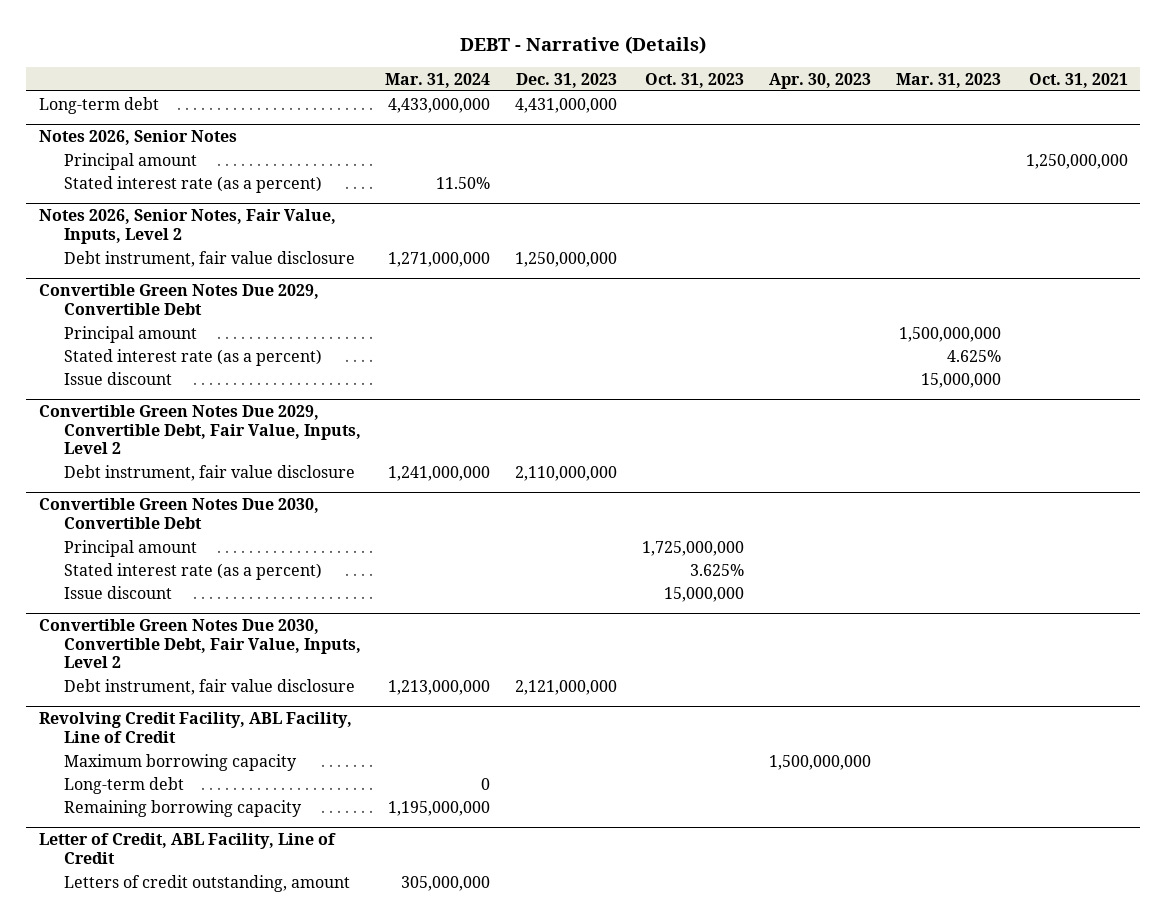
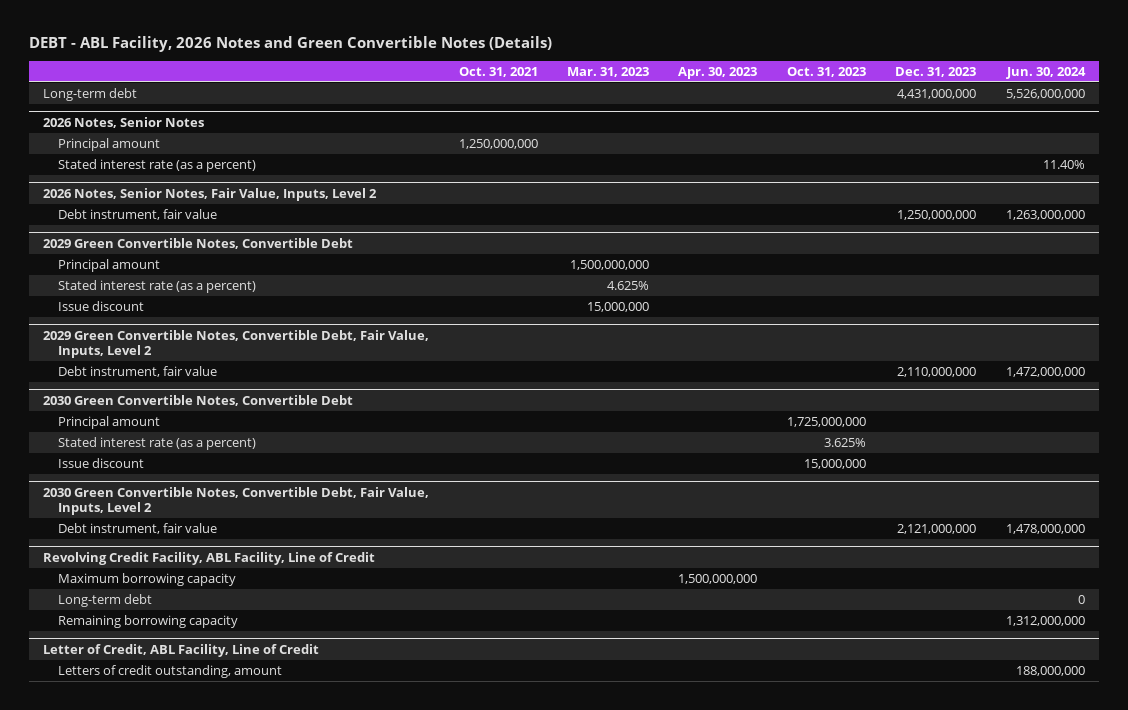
[460,36,707,55] DEBT - Narrative (Details) -> [28,36,552,53] DEBT - ABL Facility, 2026 Notes and Green Convertible Notes (Details)
[385,72,491,88] Mar. 31, 2024 -> none
none -> [1005,67,1086,80] Jun. 30, 2024
[38,129,237,145] Notes 2026, Senior Notes -> [43,116,205,128] 2026 Notes, Senior Notes
[38,208,336,244] Notes 2026, Senior Notes, Fair Value, Inputs, Level 2 -> [43,187,378,201] 2026 Notes, Senior Notes, Fair Value, Inputs, Level 2
[63,250,355,267] Debt instrument, fair value disclosure -> [58,208,218,220] Debt instrument, fair value
[38,283,319,315] Convertible Green Notes Due 2029, Convertible Debt -> [43,237,354,249] 2029 Green Convertible Notes, Convertible Debt
[38,404,361,455] Convertible Green Notes Due 2029, Convertible Debt, Fair Value, Inputs, Level 2 -> [43,329,430,359] 2029 Green Convertible Notes, Convertible Debt, Fair Value, Inputs, Level 2
[63,464,355,481] Debt instrument, fair value disclosure -> [58,365,218,377] Debt instrument, fair value
[38,497,319,529] Convertible Green Notes Due 2030, Convertible Debt -> [43,394,354,406] 2030 Green Convertible Notes, Convertible Debt
[38,618,361,669] Convertible Green Notes Due 2030, Convertible Debt, Fair Value, Inputs, Level 2 -> [43,486,430,516] 2030 Green Convertible Notes, Convertible Debt, Fair Value, Inputs, Level 2
[63,678,355,695] Debt instrument, fair value disclosure -> [58,522,218,534] Debt instrument, fair value

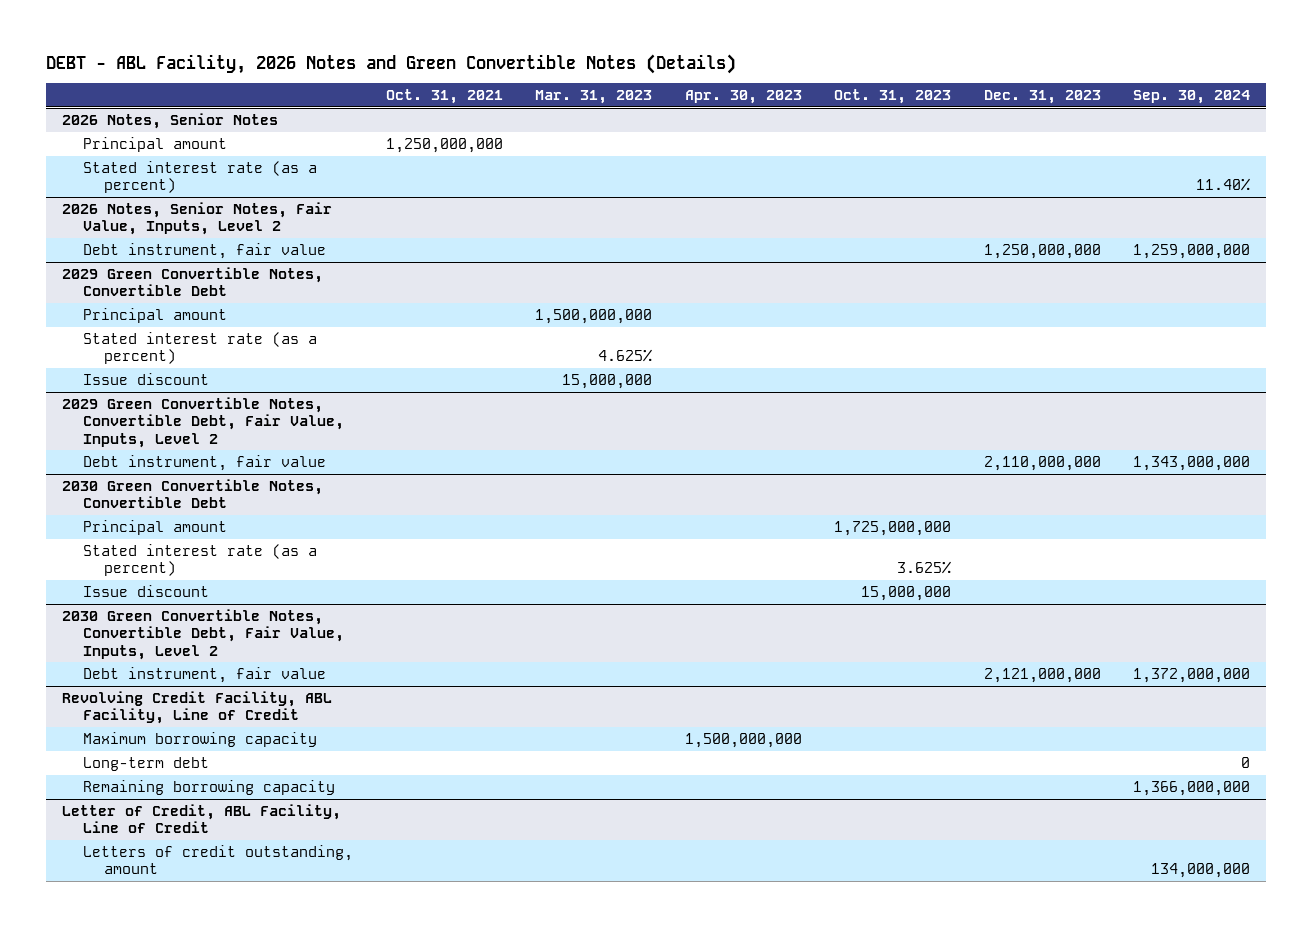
[1005,67,1086,80] Jun. 30, 2024 -> none
none -> [1133,90,1251,105] Sep. 30, 2024
[43,87,138,101] Long-term debt -> none

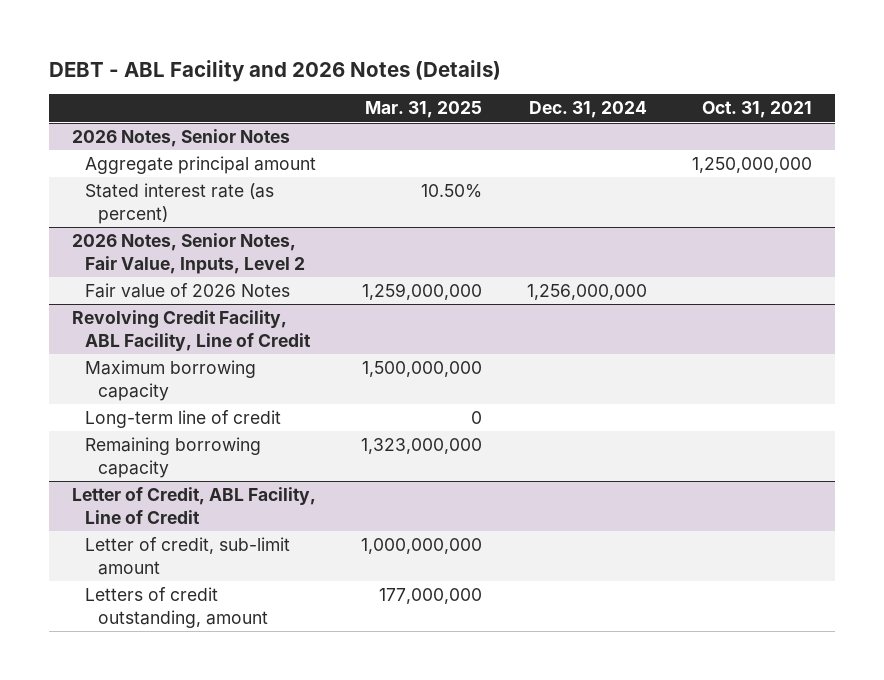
[45,53,736,74] DEBT - ABL Facility, 2026 Notes and Green Convertible Notes (Details) -> [49,59,502,82] DEBT - ABL Facility and 2026 Notes (Details)
[535,90,653,105] Mar. 31, 2023 -> none
[684,90,802,105] Apr. 30, 2023 -> none
[834,89,952,105] Oct. 31, 2023 -> none
[983,90,1101,105] Dec. 31, 2023 -> none
[1133,90,1251,105] Sep. 30, 2024 -> none
none -> [365,101,483,119] Mar. 31, 2025
none -> [529,101,648,119] Dec. 31, 2024
[83,136,228,152] Principal amount -> [85,156,317,175] Aggregate principal amount
[83,160,318,194] Stated interest rate (as a percent) -> [85,183,275,224] Stated interest rate (as percent)
[62,266,324,297] 2029 Green Convertible Notes, Convertible Debt -> none
[83,307,228,323] Principal amount -> none
[83,331,318,365] Stated interest rate (as a percent) -> none
[83,372,210,385] Issue discount -> none
[62,396,345,448] 2029 Green Convertible Notes, Convertible Debt, Fair Value, Inputs, Level 2 -> none
[83,454,327,471] Debt instrument, fair value -> none
[62,478,324,509] 2030 Green Convertible Notes, Convertible Debt -> none
[83,519,228,535] Principal amount -> none
[83,543,318,577] Stated interest rate (as a percent) -> none
[83,584,210,597] Issue discount -> none
[62,608,345,660] 2030 Green Convertible Notes, Convertible Debt, Fair Value, Inputs, Level 2 -> none
[83,666,327,683] Debt instrument, fair value -> none
[83,242,327,259] Debt instrument, fair value -> [85,283,291,299] Fair value of 2026 Notes
[83,756,210,771] Long-term debt -> none
none -> [85,410,282,429] Long-term line of credit
none -> [85,537,291,575] Letter of credit, sub-limit amount

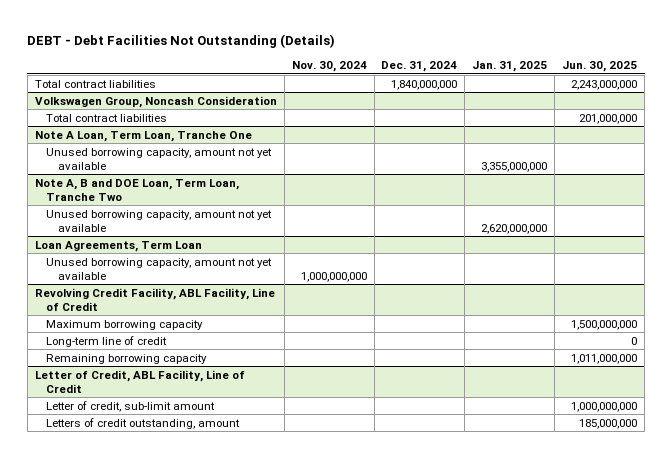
[49,59,502,82] DEBT - ABL Facility and 2026 Notes (Details) -> [27,34,336,49] DEBT - Debt Facilities Not Outstanding (Details)
[365,101,483,119] Mar. 31, 2025 -> none
[702,101,813,119] Oct. 31, 2021 -> none
none -> [291,61,367,73] Nov. 30, 2024
none -> [472,61,548,73] Jan. 31, 2025
none -> [562,61,638,73] Jun. 30, 2025
[71,129,290,148] 2026 Notes, Senior Notes -> none
[85,156,317,175] Aggregate principal amount -> none
[85,183,275,224] Stated interest rate (as percent) -> none
[71,233,306,274] 2026 Notes, Senior Notes, Fair Value, Inputs, Level 2 -> none
[85,283,291,299] Fair value of 2026 Notes -> none
none -> [34,79,156,88] Total contract liabilities
none -> [34,95,277,108] Volkswagen Group, Noncash Consideration
none -> [46,113,168,122] Total contract liabilities
none -> [34,130,252,142] Note A Loan, Term Loan, Tranche One
none -> [46,147,273,170] Unused borrowing capacity, amount not yet available
none -> [34,178,239,201] Note A, B and DOE Loan, Term Loan, Tranche Two
none -> [46,209,273,232] Unused borrowing capacity, amount not yet available
none -> [34,240,202,252] Loan Agreements, Term Loan
none -> [46,257,273,280] Unused borrowing capacity, amount not yet available

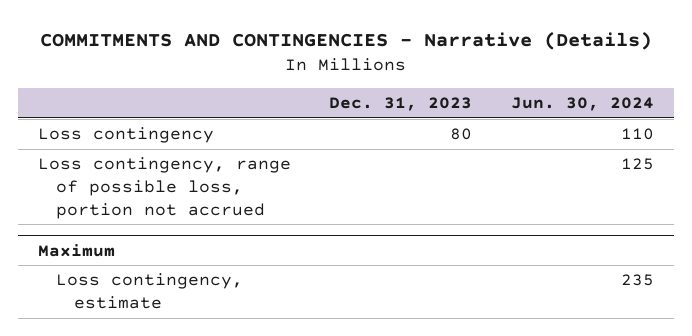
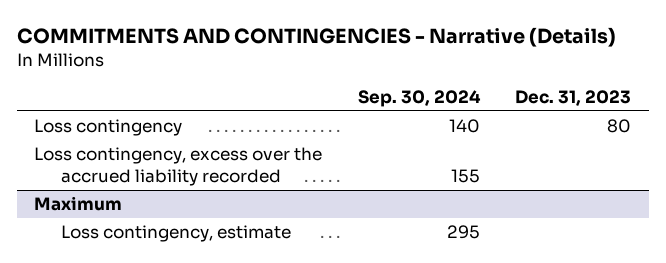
[511,97,655,112] Jun. 30, 2024 -> none
none -> [357,89,481,107] Sep. 30, 2024
[37,157,291,219] Loss contingency, range of possible loss, portion not accrued -> [34,147,323,186] Loss contingency, excess over the accrued liability recorded

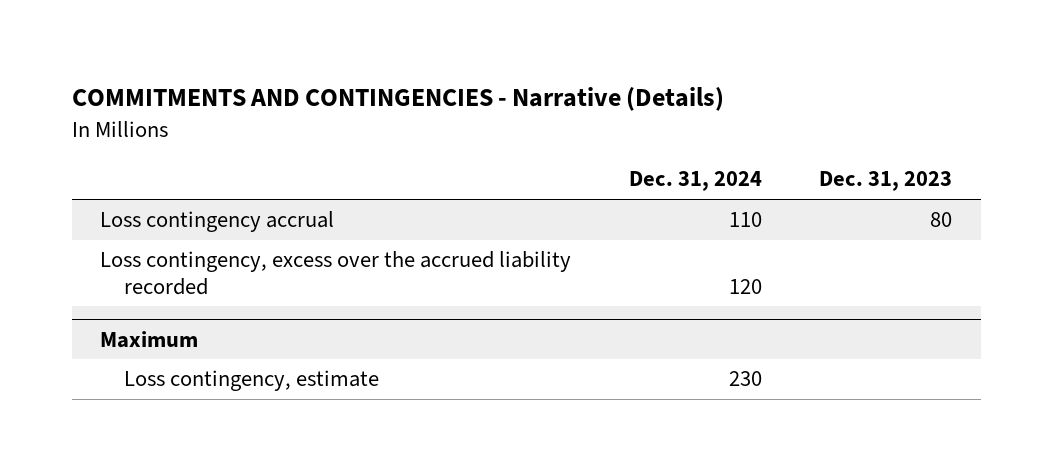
[357,89,481,107] Sep. 30, 2024 -> none
none -> [628,171,762,192] Dec. 31, 2024
[34,119,183,137] Loss contingency -> [100,211,335,233] Loss contingency accrual

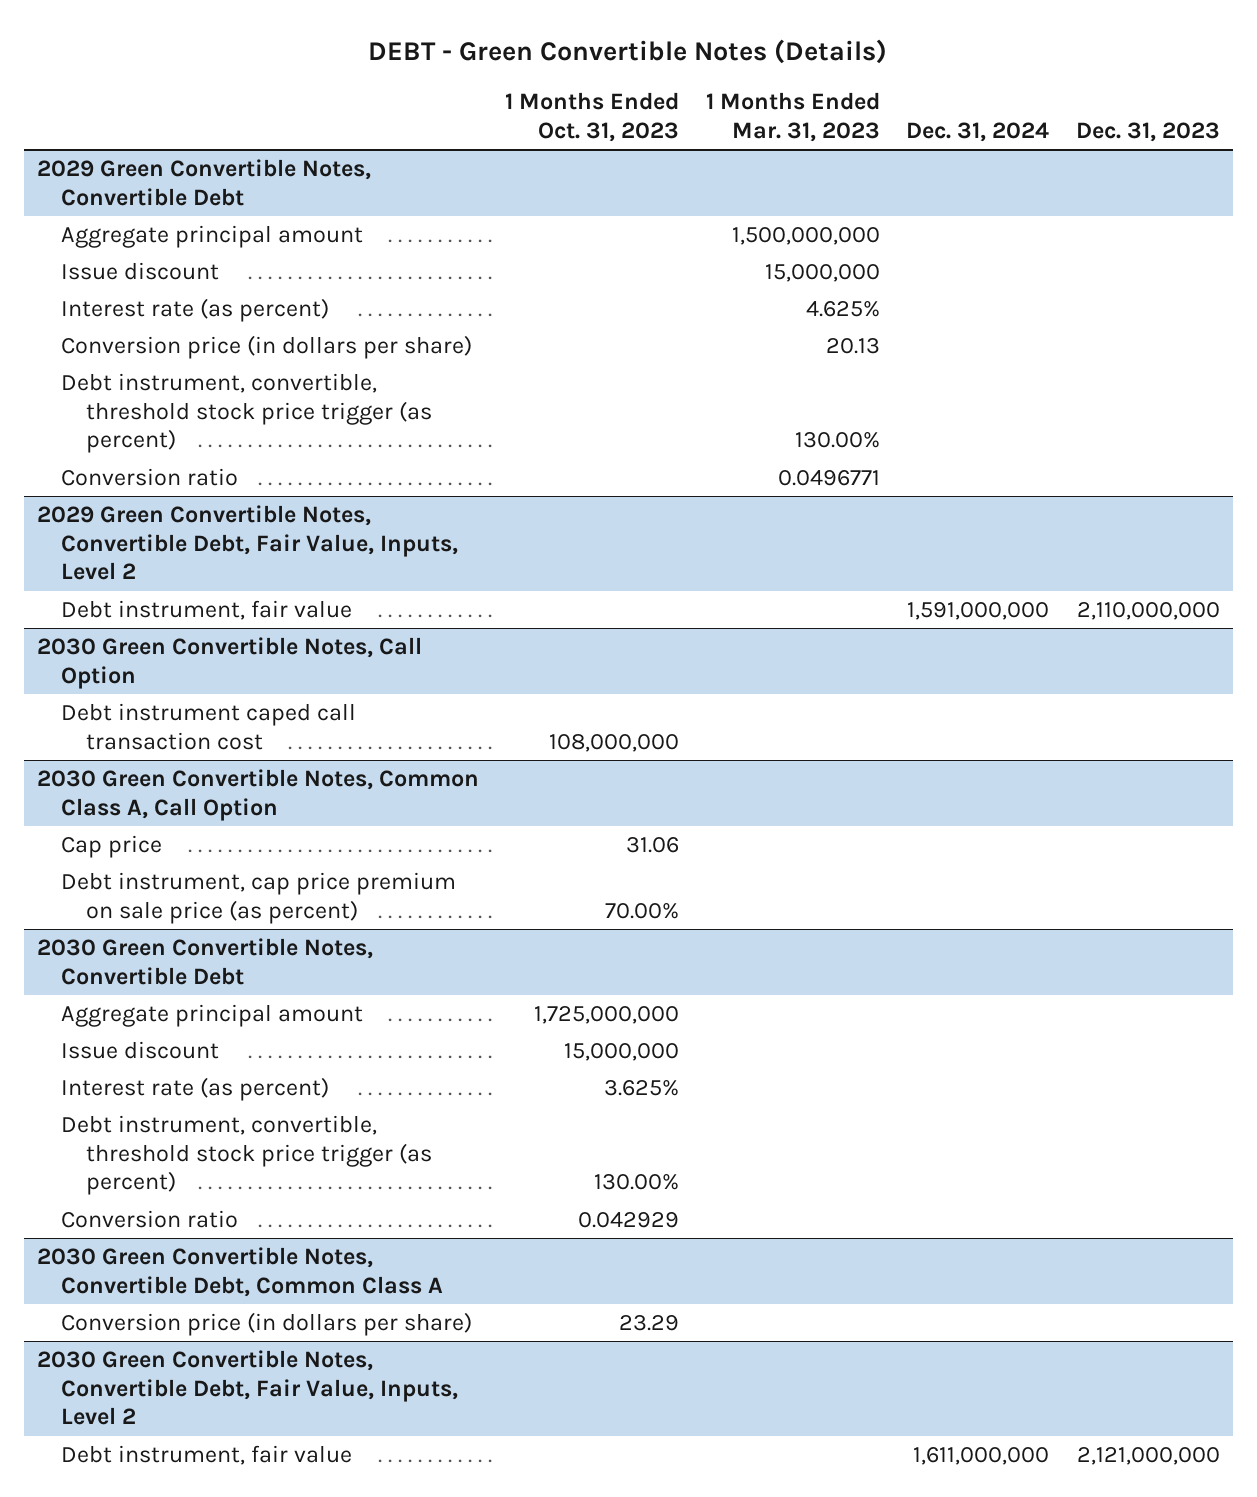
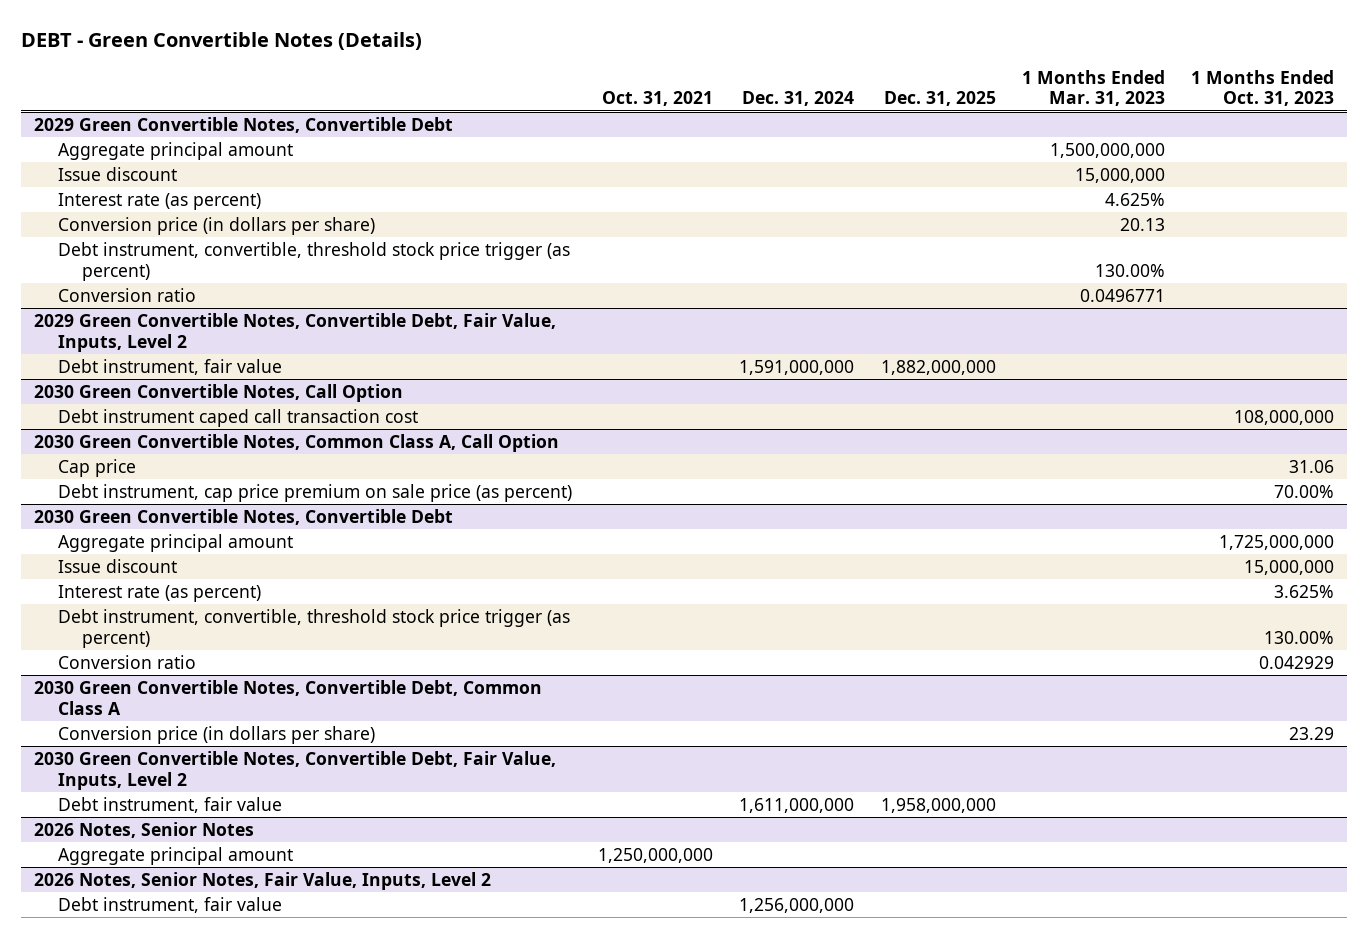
[1075,121,1220,142] Dec. 31, 2023 -> none
none -> [602,91,714,107] Oct. 31, 2021
none -> [883,91,996,107] Dec. 31, 2025
none -> [33,821,254,838] 2026 Notes, Senior Notes
none -> [57,846,293,865] Aggregate principal amount
none -> [33,871,491,890] 2026 Notes, Senior Notes, Fair Value, Inputs, Level 2
none -> [57,896,282,913] Debt instrument, fair value

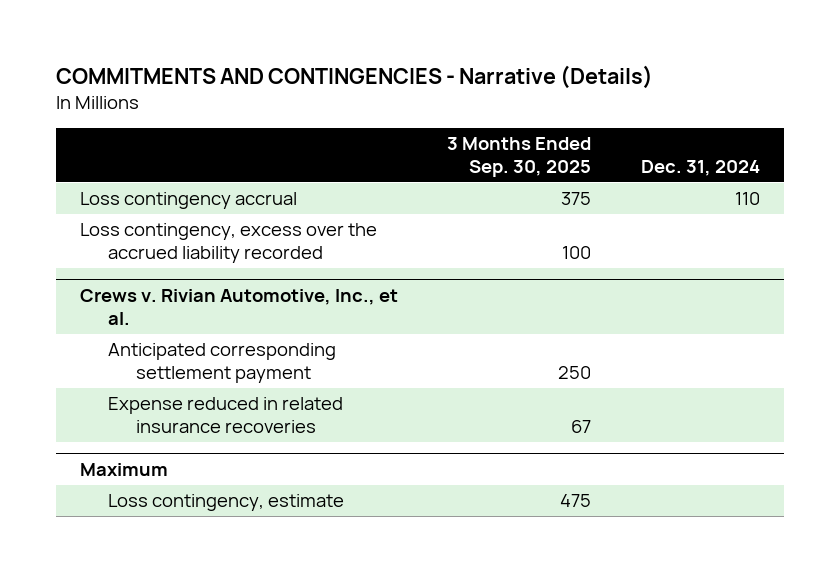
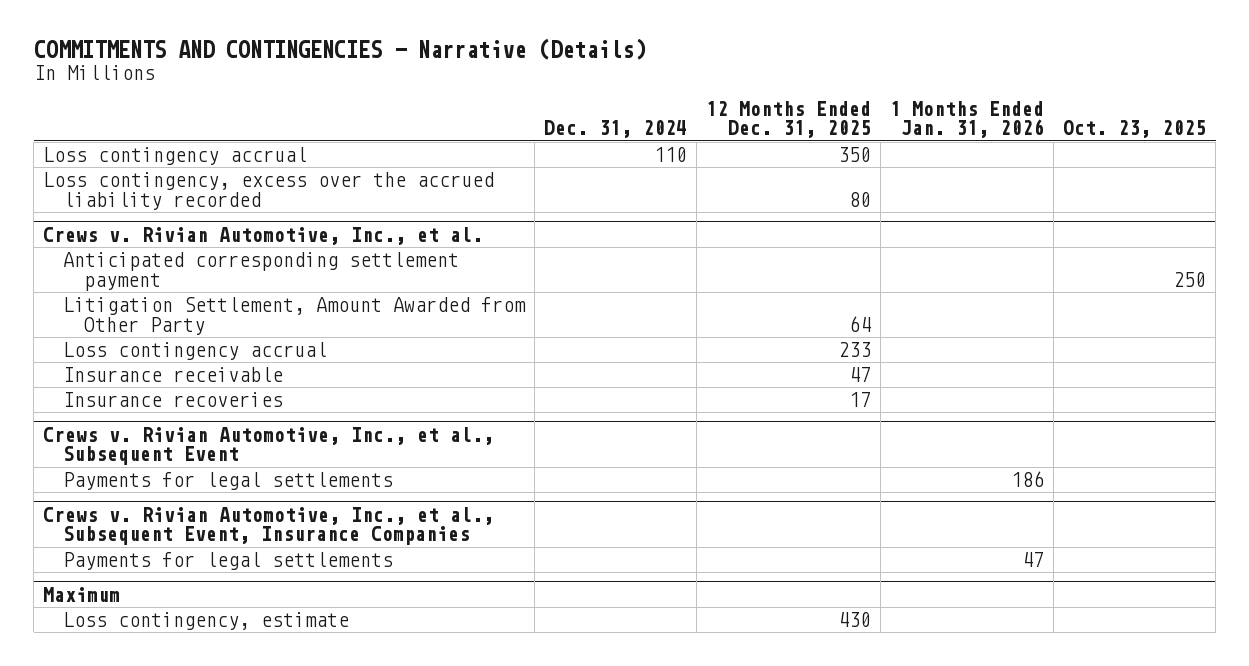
[447,137,592,178] 3 Months Ended Sep. 30, 2025 -> none
none -> [706,100,872,139] 12 Months Ended Dec. 31, 2025
none -> [890,100,1045,139] 1 Months Ended Jan. 31, 2026
none -> [1063,120,1207,139] Oct. 23, 2025
none -> [63,296,527,335] Litigation Settlement, Amount Awarded from Other Party
none -> [63,341,328,360] Loss contingency accrual
none -> [63,366,284,382] Insurance receivable
[108,397,344,434] Expense reduced in related insurance recoveries -> [63,391,284,407] Insurance recoveries
none -> [43,426,495,466] Crews v. Rivian Automotive, Inc., et al., Subsequent Event
none -> [63,471,394,490] Payments for legal settlements
none -> [43,506,495,546] Crews v. Rivian Automotive, Inc., et al., Subsequent Event, Insurance Companies
none -> [63,551,394,570] Payments for legal settlements

